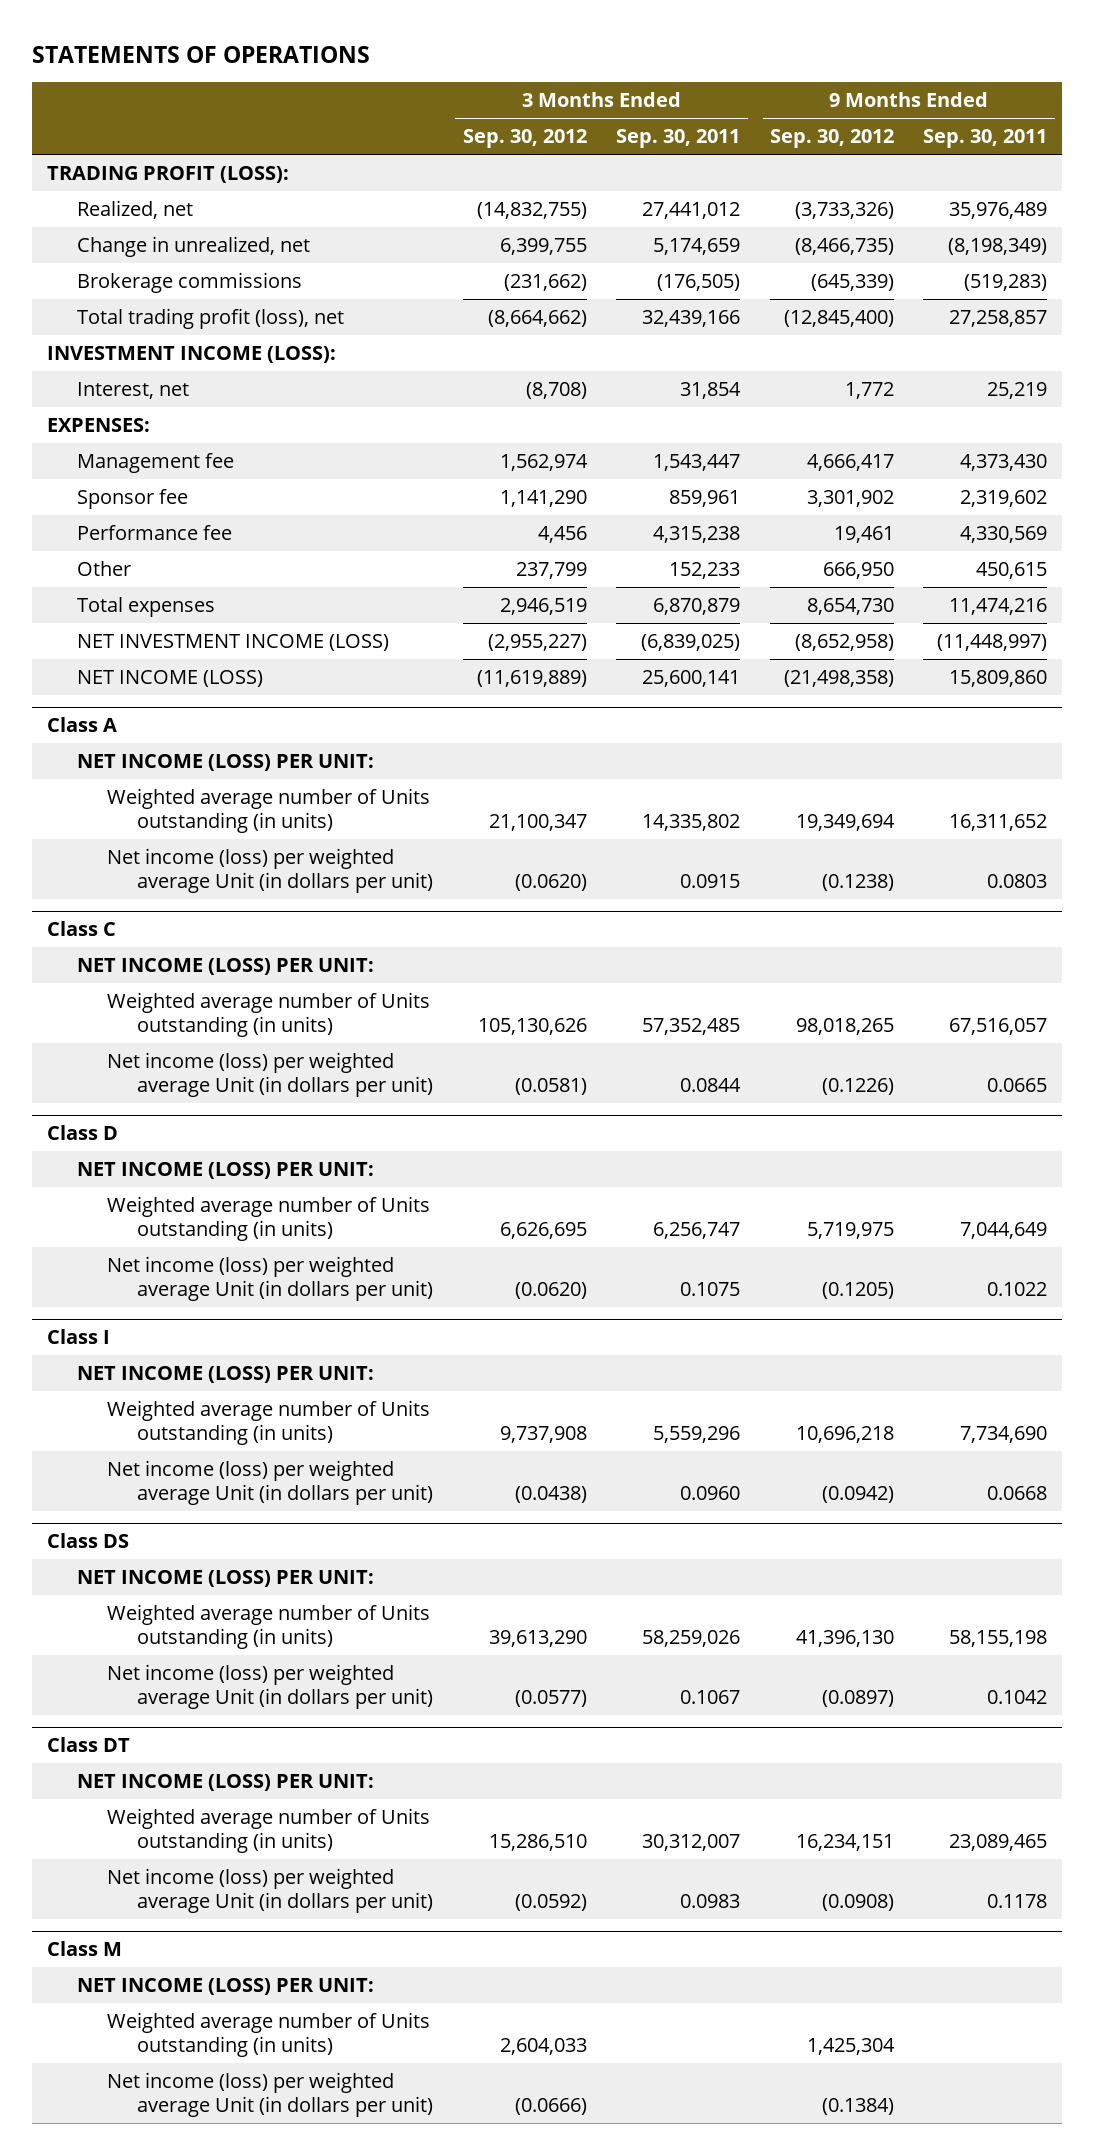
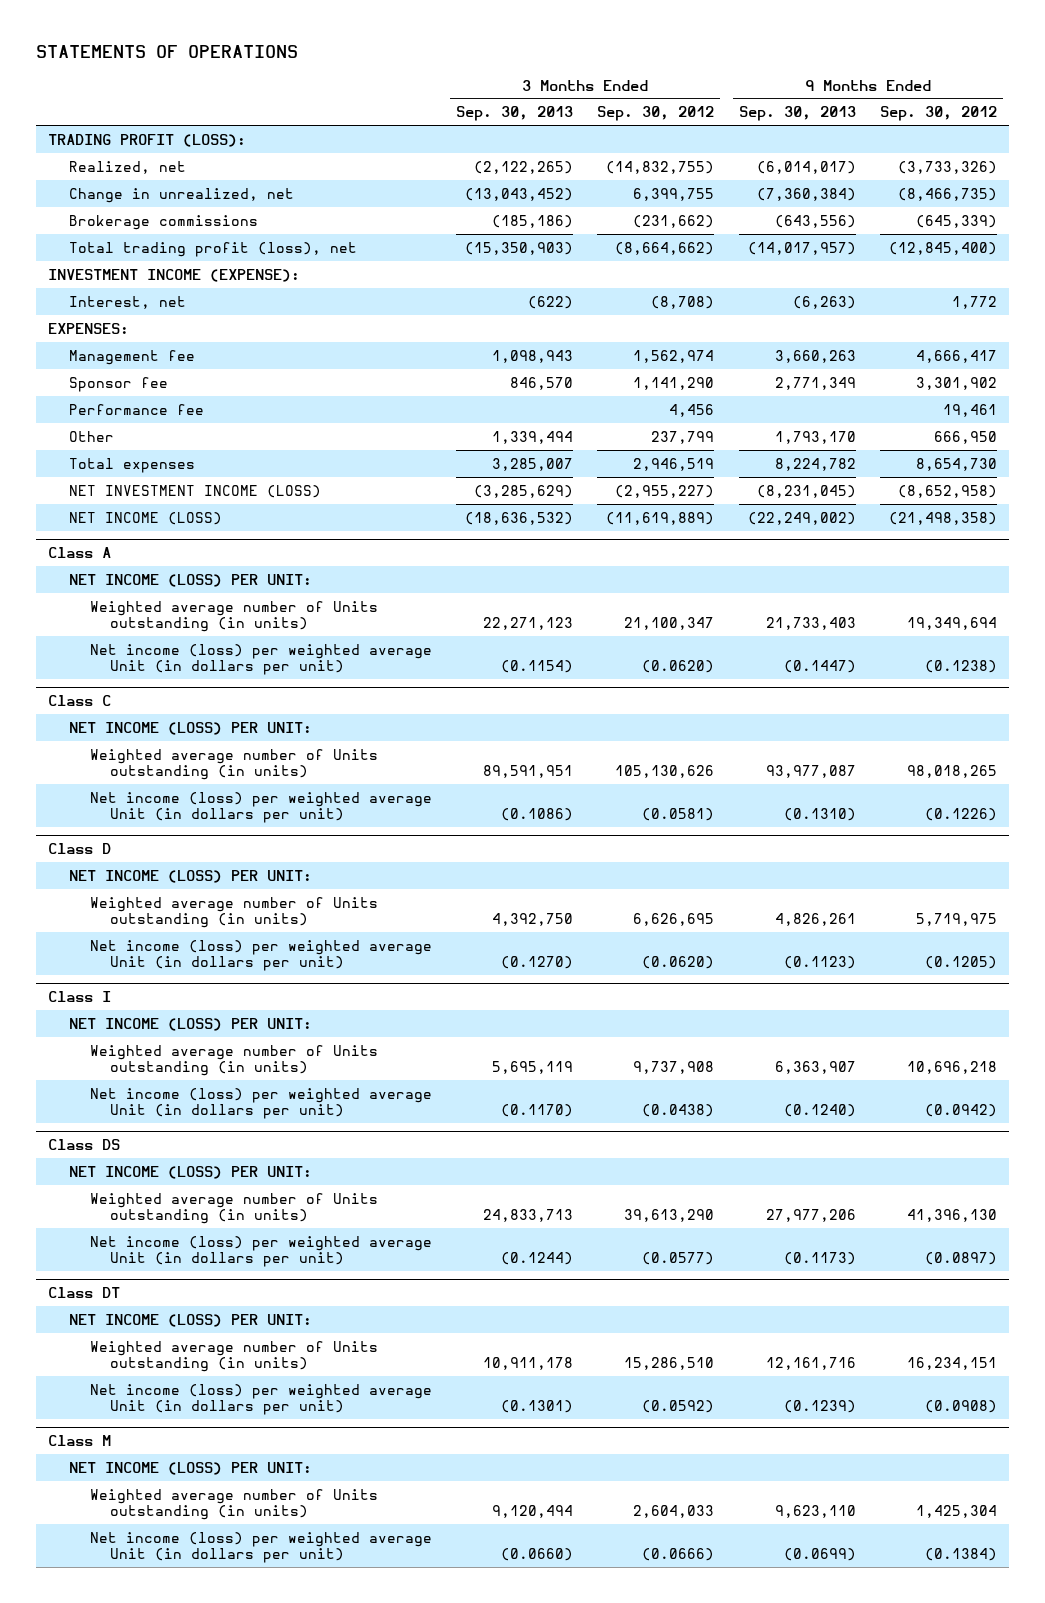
[616,129,741,149] Sep. 30, 2011 -> none
[923,129,1048,149] Sep. 30, 2011 -> none
none -> [455,106,573,122] Sep. 30, 2013
none -> [738,106,856,122] Sep. 30, 2013
[46,345,336,363] INVESTMENT INCOME (LOSS): -> [48,268,301,282] INVESTMENT INCOME (EXPENSE):

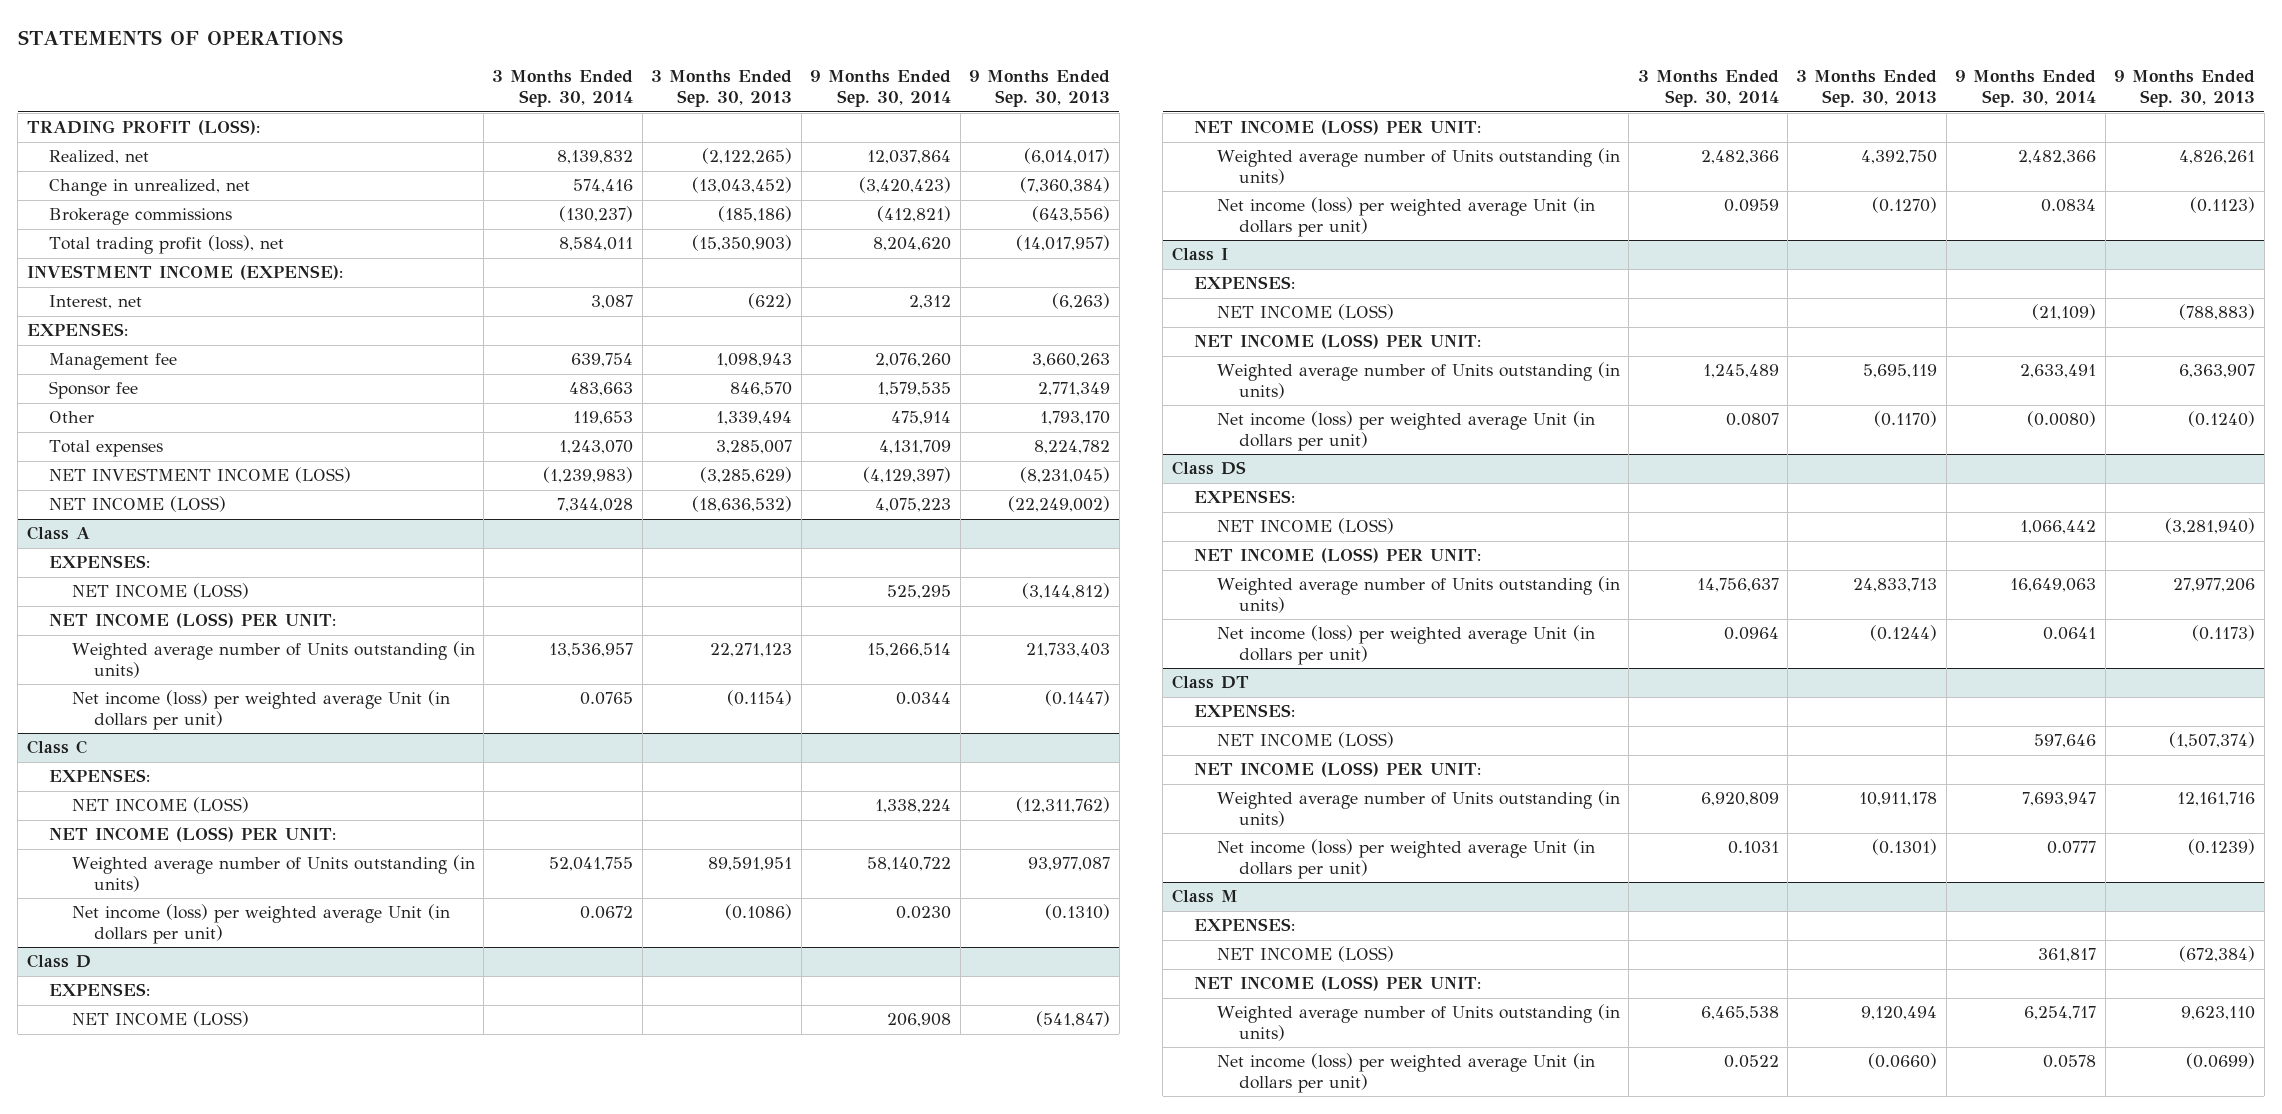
[597,106,715,122] Sep. 30, 2012 -> none
[880,106,998,122] Sep. 30, 2012 -> none
none -> [492,70,634,108] 3 Months Ended Sep. 30, 2014
none -> [810,70,952,108] 9 Months Ended Sep. 30, 2014
[68,403,204,415] Performance fee -> none
none -> [49,555,151,569] EXPENSES:
none -> [71,583,249,600] NET INCOME (LOSS)
none -> [49,769,151,783] EXPENSES:
none -> [71,797,249,814] NET INCOME (LOSS)
none -> [49,983,151,997] EXPENSES:
none -> [71,1011,249,1028] NET INCOME (LOSS)
none -> [1194,276,1296,290] EXPENSES:
none -> [1216,304,1394,321] NET INCOME (LOSS)
none -> [1194,490,1296,504] EXPENSES:
none -> [1216,518,1394,535] NET INCOME (LOSS)
none -> [1194,704,1296,718] EXPENSES:
none -> [1216,732,1394,749] NET INCOME (LOSS)
none -> [1194,918,1296,932] EXPENSES:
none -> [1216,946,1394,963] NET INCOME (LOSS)

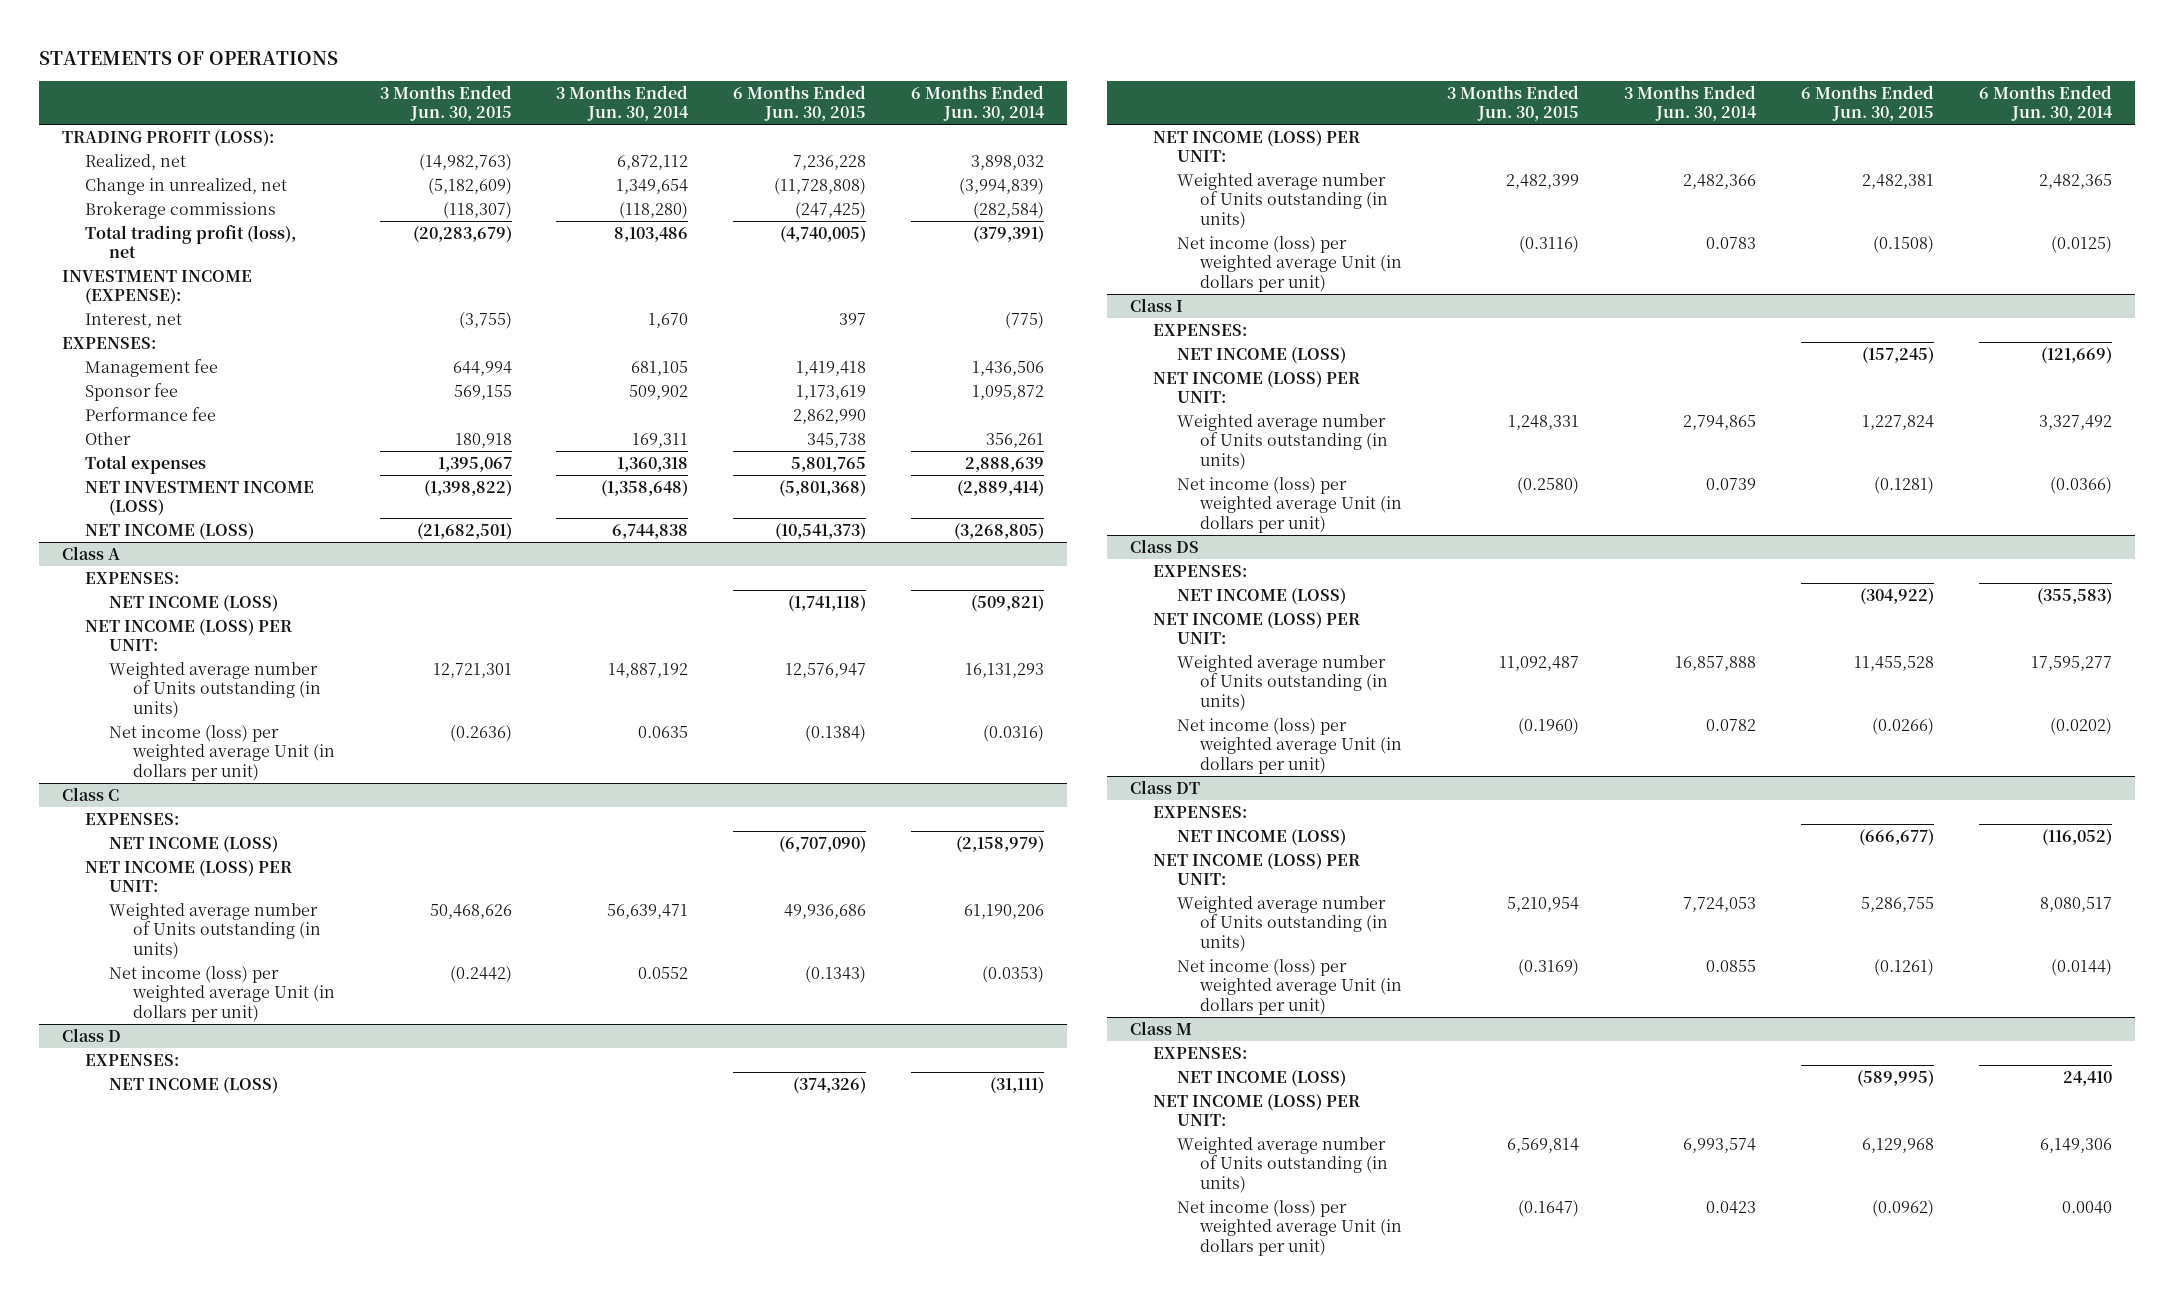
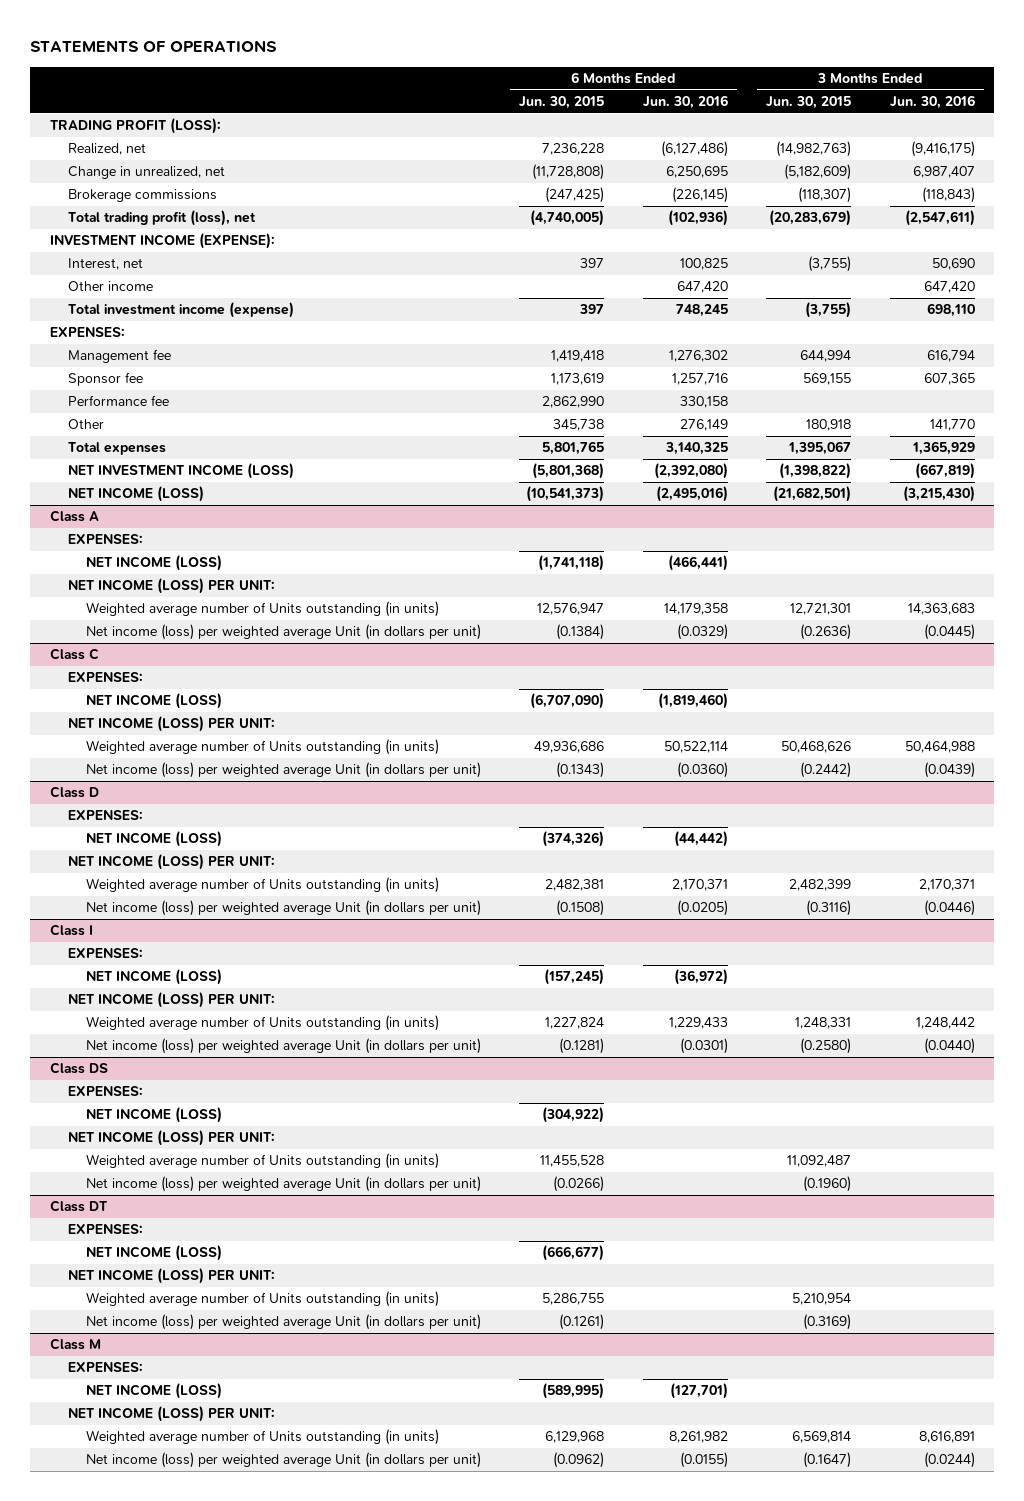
[556,84,690,122] 3 Months Ended Jun. 30, 2014 -> none
[911,84,1046,122] 6 Months Ended Jun. 30, 2014 -> none
none -> [642,95,728,110] Jun. 30, 2016
none -> [889,95,975,110] Jun. 30, 2016
none -> [67,281,153,292] Other income
none -> [67,302,294,319] Total investment income (expense)

